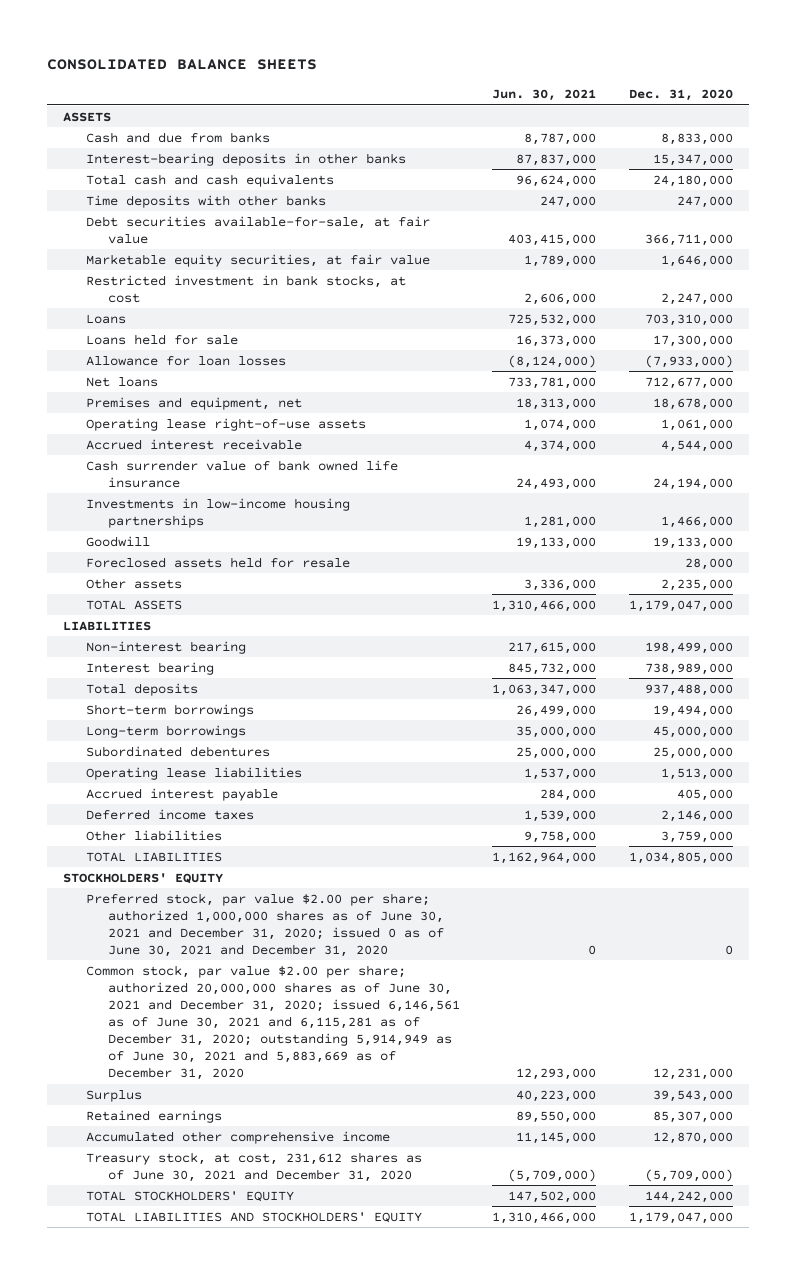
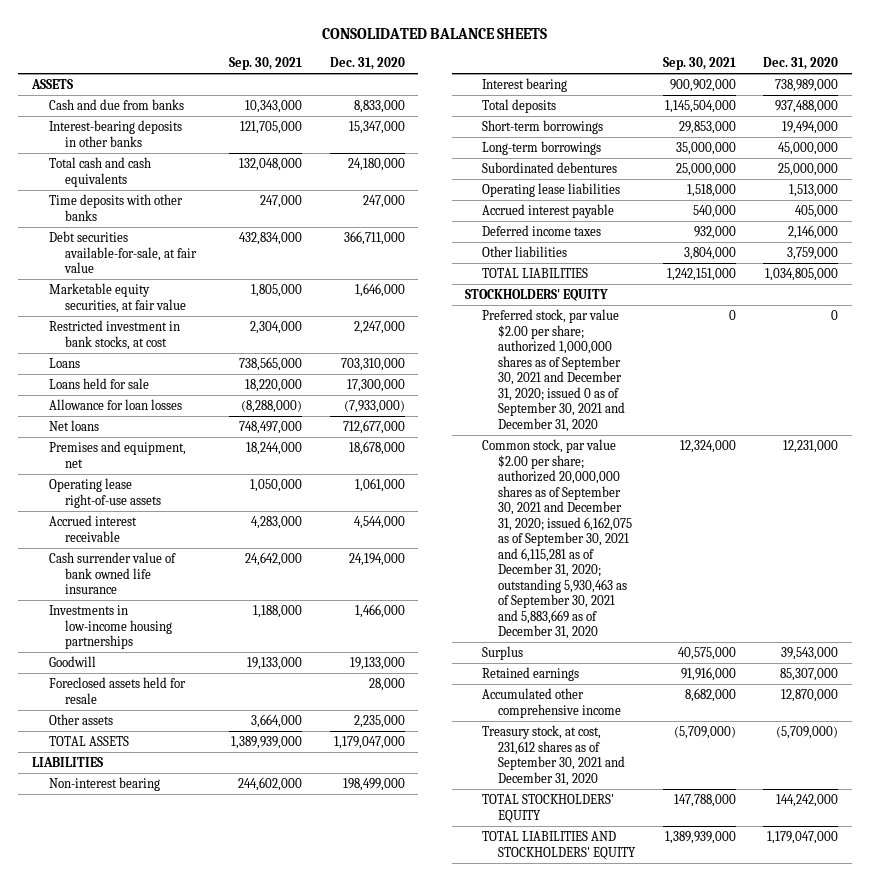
[492,89,597,102] Jun. 30, 2021 -> none
none -> [229,57,303,71] Sep. 30, 2021
[85,892,444,957] Preferred stock, par value $2.00 per share; authorized 1,000,000 shares as of June 30, 2021 and December 31, 2020; issued 0 as of June 30, 2021 and December 31, 2020 -> [481,309,626,432] Preferred stock, par value $2.00 per share; authorized 1,000,000 shares as of September 30, 2021 and December 31, 2020; issued 0 as of September 30, 2021 and December 31, 2020
[85,964,460,1081] Common stock, par value $2.00 per share; authorized 20,000,000 shares as of June 30, 2021 and December 31, 2020; issued 6,146,561 as of June 30, 2021 and 6,115,281 as of December 31, 2020; outstanding 5,914,949 as of June 30, 2021 and 5,883,669 as of December 31, 2020 -> [481,439,633,640] Common stock, par value $2.00 per share; authorized 20,000,000 shares as of September 30, 2021 and December 31, 2020; issued 6,162,075 as of September 30, 2021 and 6,115,281 as of December 31, 2020; outstanding 5,930,463 as of September 30, 2021 and 5,883,669 as of December 31, 2020
[85,1151,422,1182] Treasury stock, at cost, 231,612 shares as of June 30, 2021 and December 31, 2020 -> [481,725,626,786] Treasury stock, at cost, 231,612 shares as of September 30, 2021 and December 31, 2020

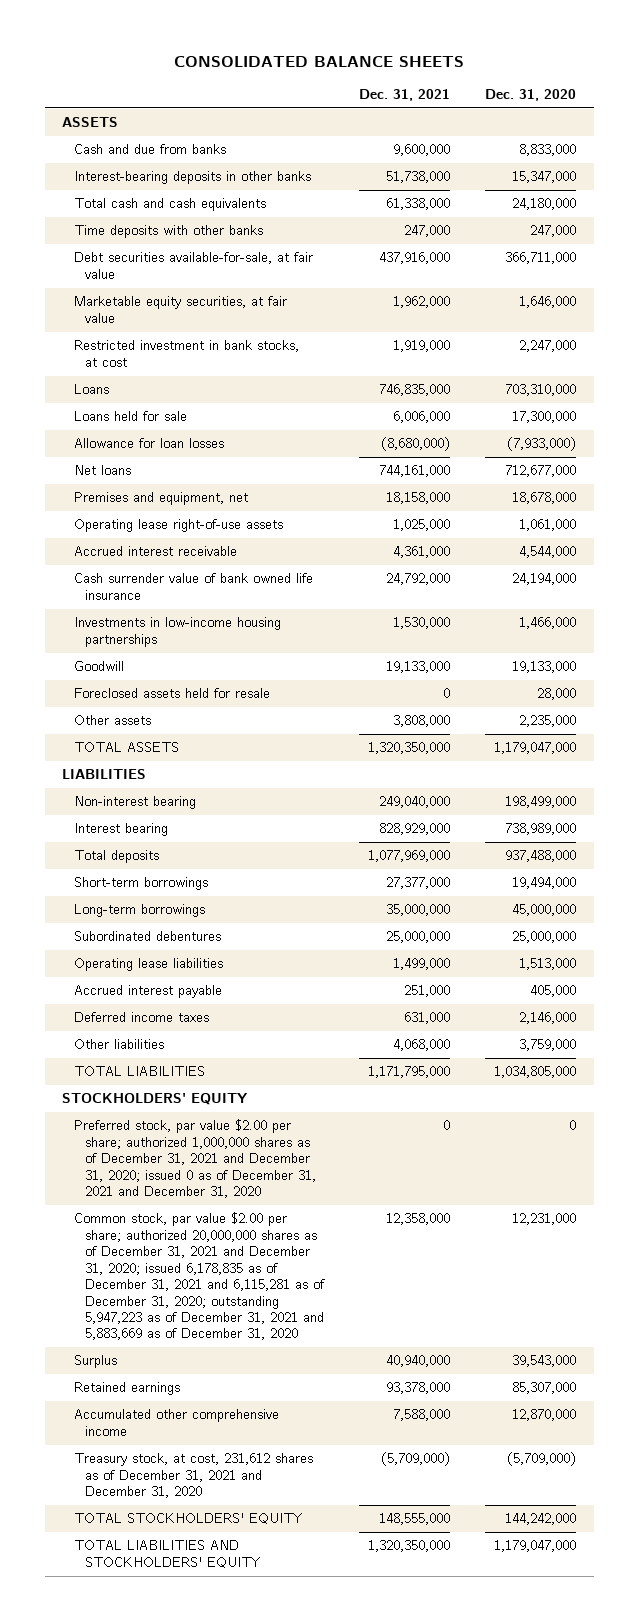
[229,57,303,71] Sep. 30, 2021 -> none
none -> [359,88,451,101] Dec. 31, 2021
[481,309,626,432] Preferred stock, par value $2.00 per share; authorized 1,000,000 shares as of September 30, 2021 and December 31, 2020; issued 0 as of September 30, 2021 and December 31, 2020 -> [73,1119,317,1199] Preferred stock, par value $2.00 per share; authorized 1,000,000 shares as of December 31, 2021 and December 31, 2020; issued 0 as of December 31, 2021 and December 31, 2020
[481,439,633,640] Common stock, par value $2.00 per share; authorized 20,000,000 shares as of September 30, 2021 and December 31, 2020; issued 6,162,075 as of September 30, 2021 and 6,115,281 as of December 31, 2020; outstanding 5,930,463 as of September 30, 2021 and 5,883,669 as of December 31, 2020 -> [73,1212,326,1341] Common stock, par value $2.00 per share; authorized 20,000,000 shares as of December 31, 2021 and December 31, 2020; issued 6,178,835 as of December 31, 2021 and 6,115,281 as of December 31, 2020; outstanding 5,947,223 as of December 31, 2021 and 5,883,669 as of December 31, 2020
[481,725,626,786] Treasury stock, at cost, 231,612 shares as of September 30, 2021 and December 31, 2020 -> [73,1453,313,1499] Treasury stock, at cost, 231,612 shares as of December 31, 2021 and December 31, 2020

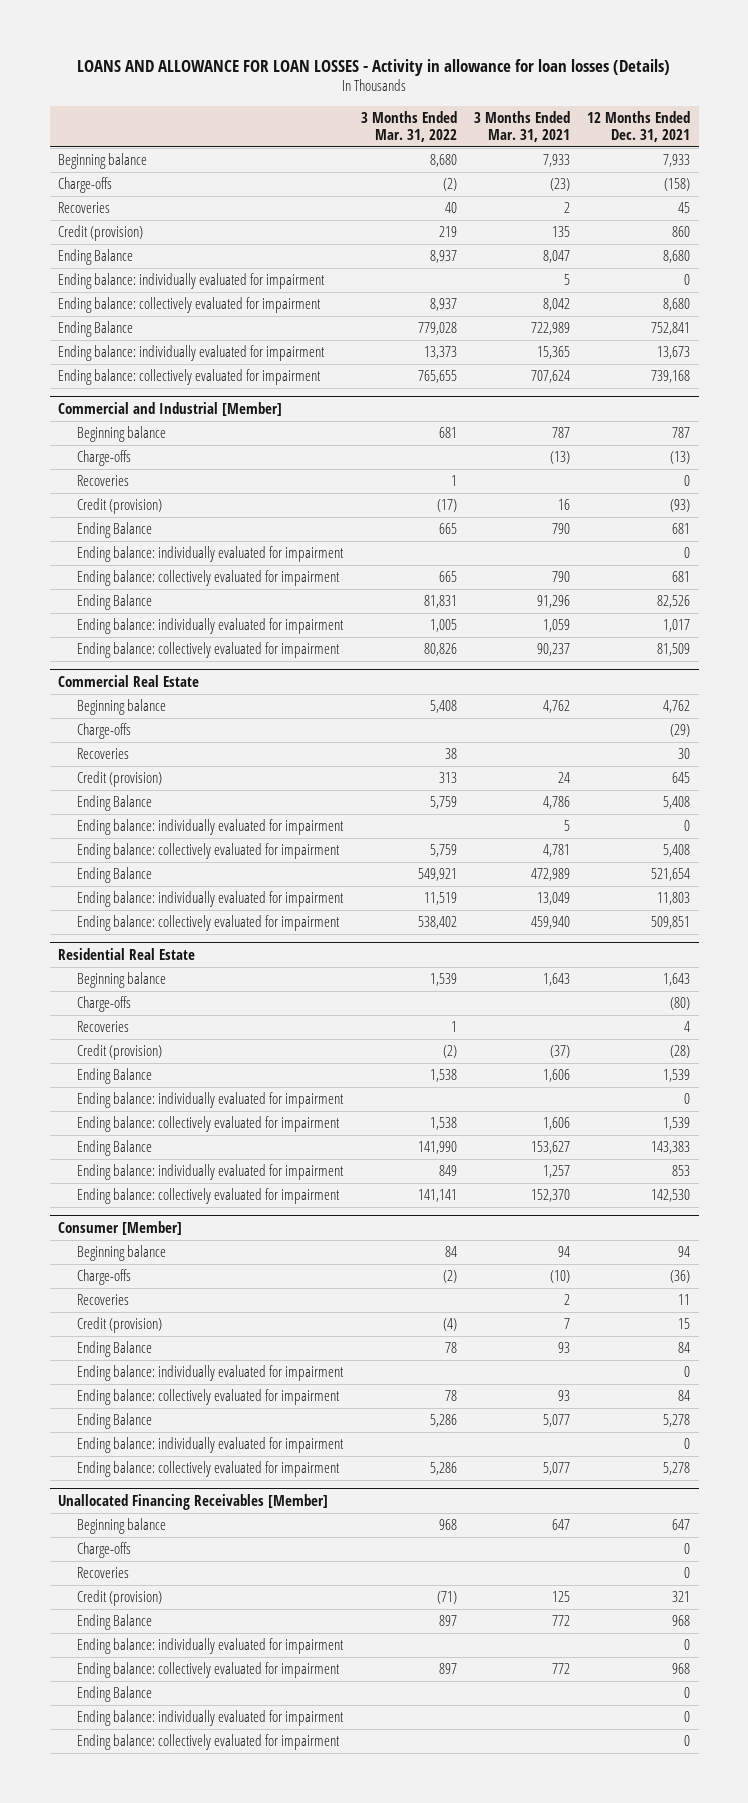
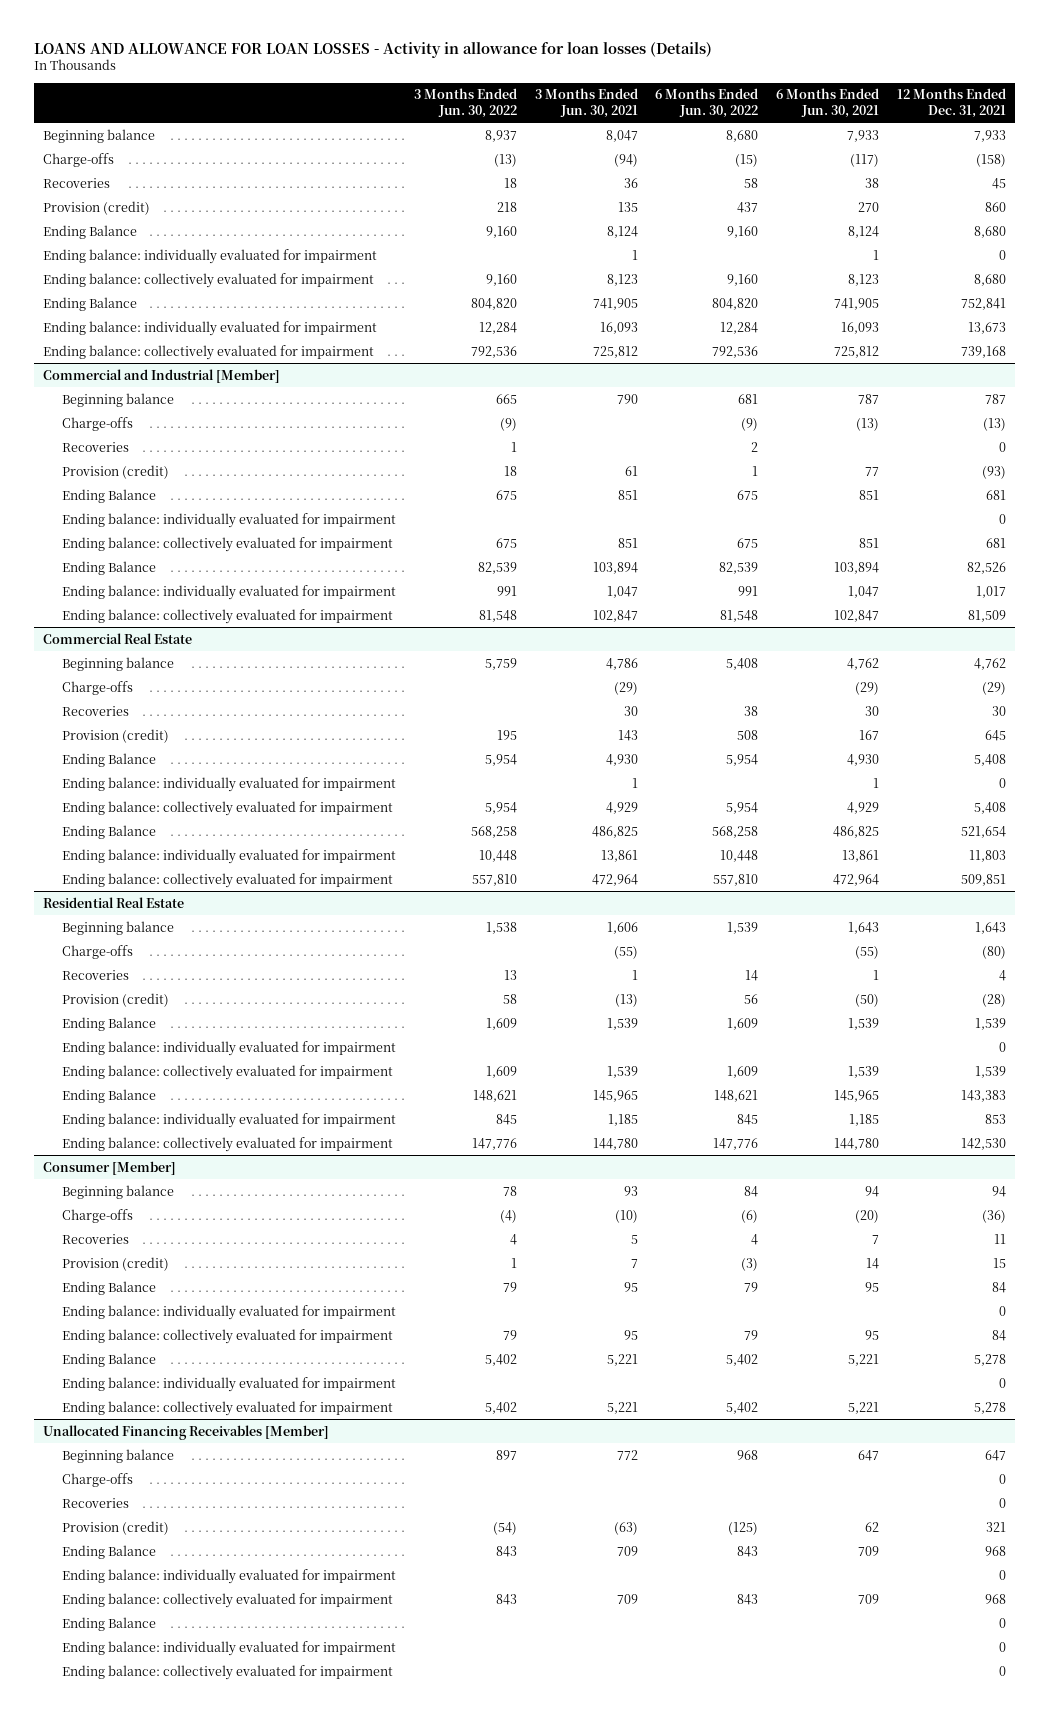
[360,110,457,142] 3 Months Ended Mar. 31, 2022 -> none
[473,110,570,142] 3 Months Ended Mar. 31, 2021 -> none
none -> [414,88,518,119] 3 Months Ended Jun. 30, 2022
none -> [534,88,638,119] 3 Months Ended Jun. 30, 2021
none -> [655,88,759,119] 6 Months Ended Jun. 30, 2022
none -> [776,88,880,119] 6 Months Ended Jun. 30, 2021
[58,225,144,242] Credit (provision) -> [43,200,151,215] Provision (credit)
[77,498,163,515] Credit (provision) -> [62,464,170,479] Provision (credit)
[77,771,163,788] Credit (provision) -> [62,728,170,743] Provision (credit)
[77,1044,163,1061] Credit (provision) -> [62,992,170,1007] Provision (credit)
[77,1317,163,1334] Credit (provision) -> [62,1256,170,1271] Provision (credit)
[77,1590,163,1607] Credit (provision) -> [62,1520,170,1535] Provision (credit)

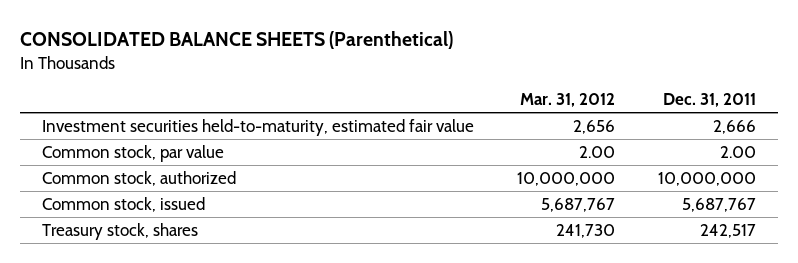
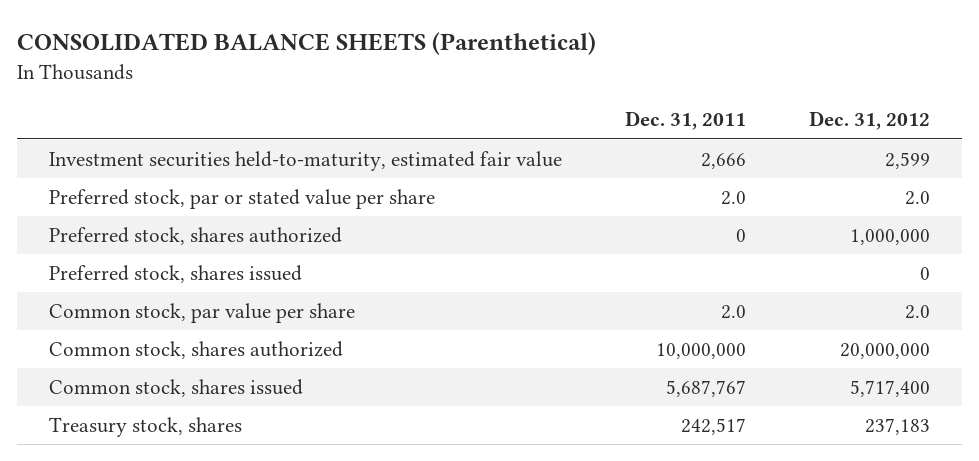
[519,93,615,108] Mar. 31, 2012 -> none
none -> [809,111,931,131] Dec. 31, 2012
none -> [48,189,435,210] Preferred stock, par or stated value per share
none -> [48,227,342,246] Preferred stock, shares authorized
none -> [48,265,302,284] Preferred stock, shares issued
[41,144,224,162] Common stock, par value -> [48,303,355,324] Common stock, par value per share
[720,145,757,158] 2.00 -> [721,305,747,320] 2.0
[41,170,236,186] Common stock, authorized -> [48,341,343,360] Common stock, shares authorized
[41,196,205,212] Common stock, issued -> [48,379,303,398] Common stock, shares issued

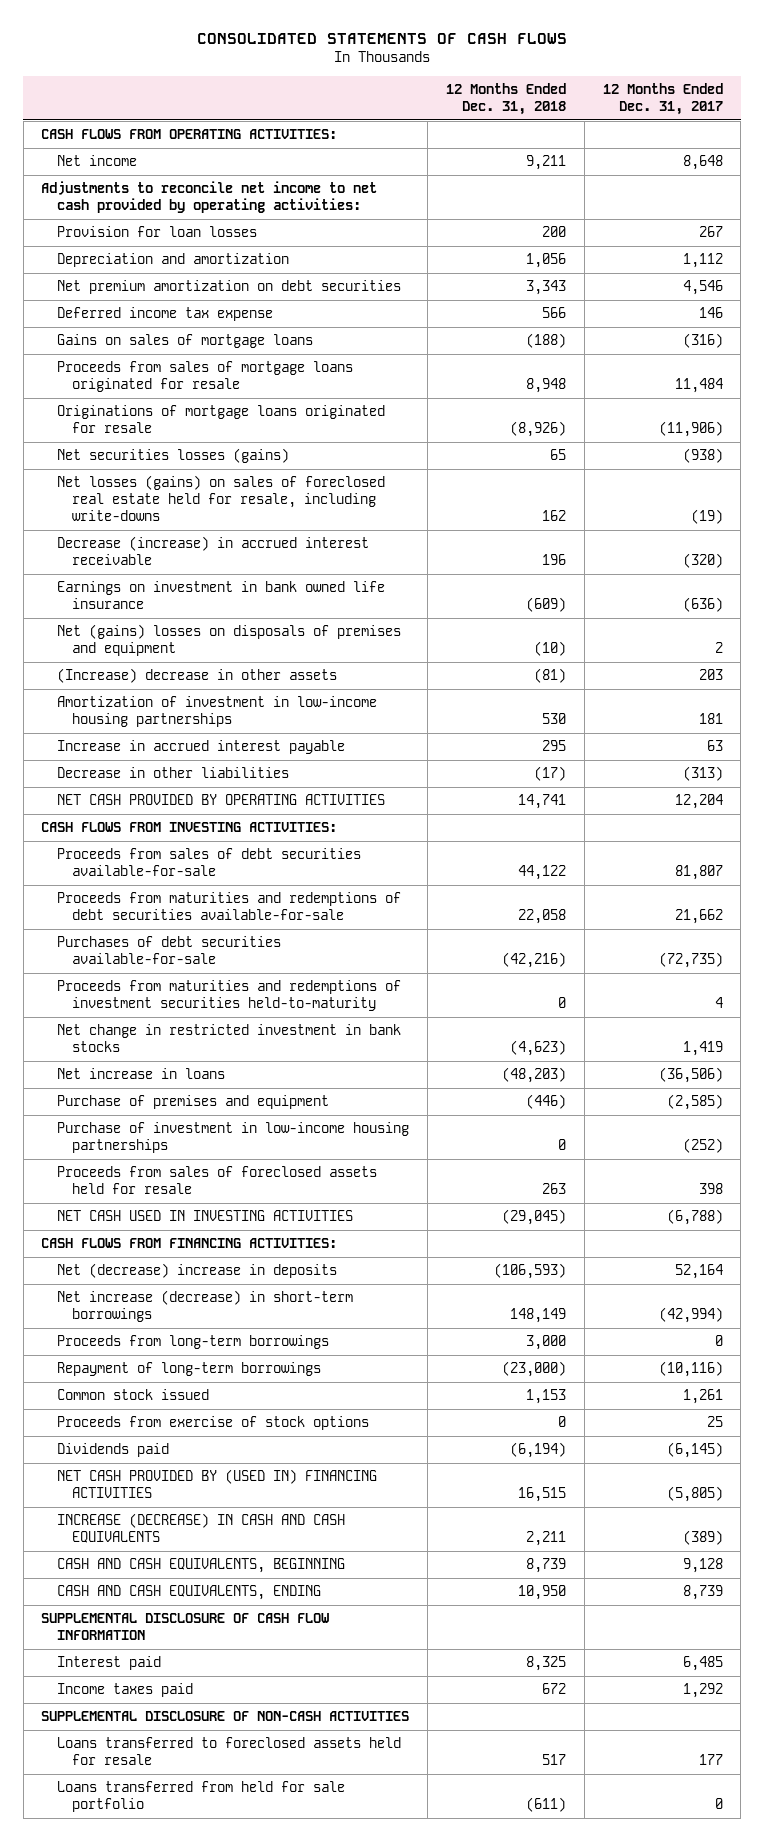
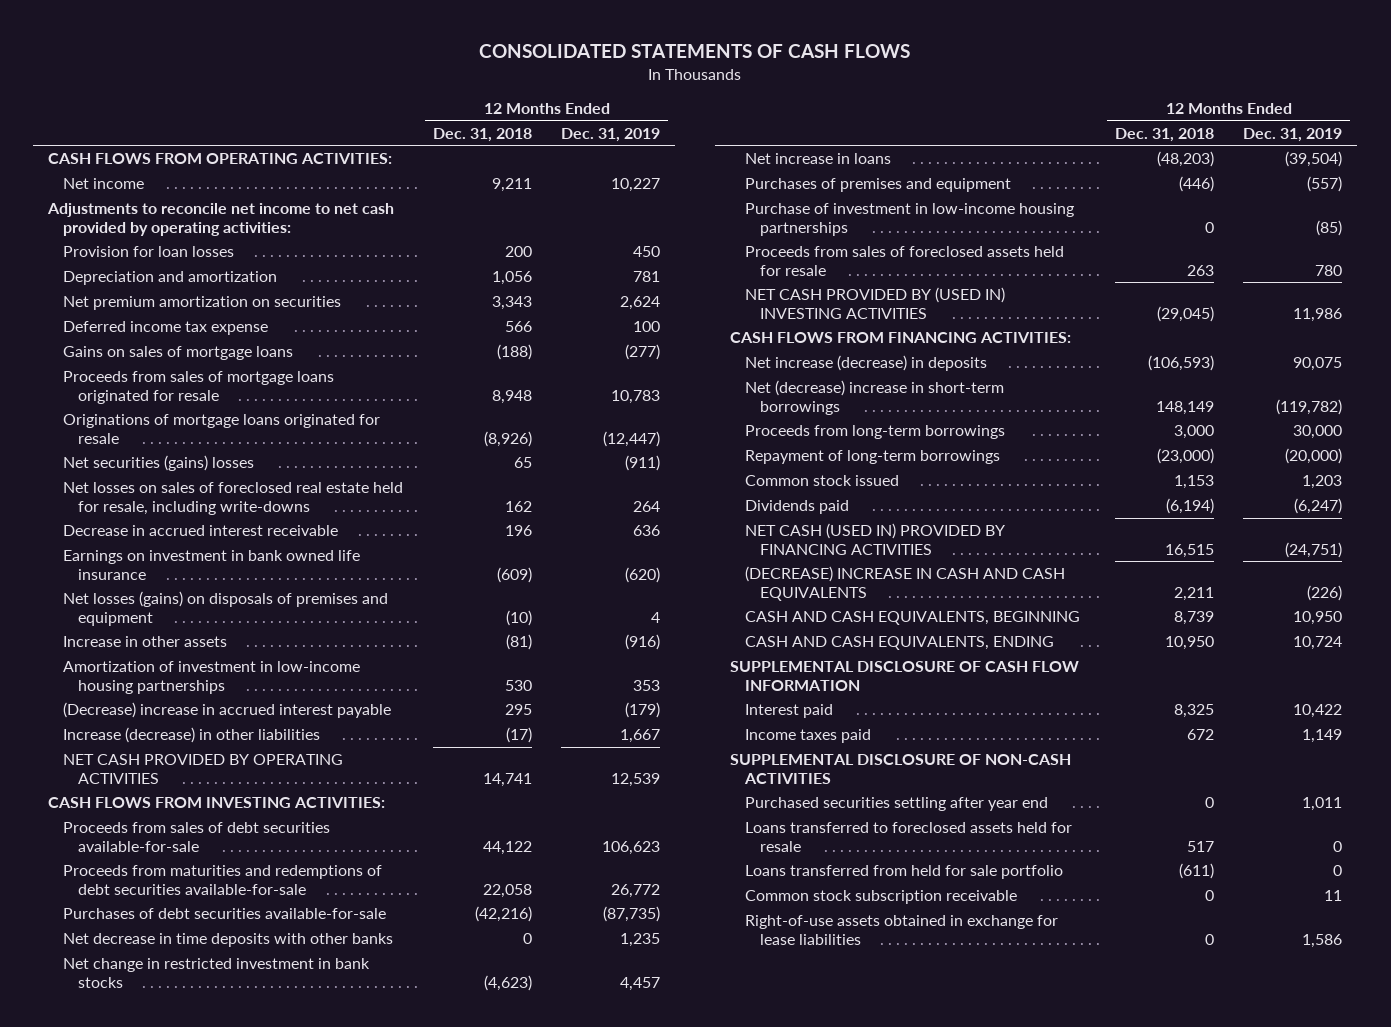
[602,83,723,116] 12 Months Ended Dec. 31, 2017 -> none
none -> [561,127,661,142] Dec. 31, 2019
[56,280,401,295] Net premium amortization on debt securities -> [63,296,342,311] Net premium amortization on securities
[56,448,289,464] Net securities losses (gains) -> [63,455,255,472] Net securities (gains) losses
[56,475,385,522] Net losses (gains) on sales of foreclosed real estate held for resale, including write-downs -> [63,482,404,515] Net losses on sales of foreclosed real estate held for resale, including write-downs
[56,536,369,566] Decrease (increase) in accrued interest receivable -> [63,525,339,537] Decrease in accrued interest receivable
[56,624,401,657] Net (gains) losses on disposals of premises and equipment -> [63,591,389,626] Net losses (gains) on disposals of premises and equipment
[56,668,337,684] (Increase) decrease in other assets -> [63,636,228,648] Increase in other assets
[56,740,345,755] Increase in accrued interest payable -> [63,702,392,719] (Decrease) increase in accrued interest payable
[56,767,289,779] Decrease in other liabilities -> [63,727,321,744] Increase (decrease) in other liabilities
[56,980,401,1012] Proceeds from maturities and redemptions of investment securities held-to-maturity -> none
none -> [63,933,394,948] Net decrease in time deposits with other banks
[56,1095,329,1110] Purchase of premises and equipment -> [745,178,1012,193] Purchases of premises and equipment
[56,1210,353,1222] NET CASH USED IN INVESTING ACTIVITIES -> [745,287,1006,319] NET CASH PROVIDED BY (USED IN) INVESTING ACTIVITIES
[56,1263,337,1279] Net (decrease) increase in deposits -> [745,355,988,372] Net increase (decrease) in deposits
[56,1290,353,1323] Net increase (decrease) in short-term borrowings -> [745,380,1005,415] Net (decrease) increase in short-term borrowings
[56,1416,369,1431] Proceeds from exercise of stock options -> none
[56,1469,377,1499] NET CASH PROVIDED BY (USED IN) FINANCING ACTIVITIES -> [745,523,1006,555] NET CASH (USED IN) PROVIDED BY FINANCING ACTIVITIES
[56,1513,345,1544] INCREASE (DECREASE) IN CASH AND CASH EQUIVALENTS -> [745,566,1066,601] (DECREASE) INCREASE IN CASH AND CASH EQUIVALENTS
none -> [745,797,1049,812] Purchased securities settling after year end
none -> [745,890,1018,905] Common stock subscription receivable
none -> [745,915,1059,945] Right-of-use assets obtained in exchange for lease liabilities

